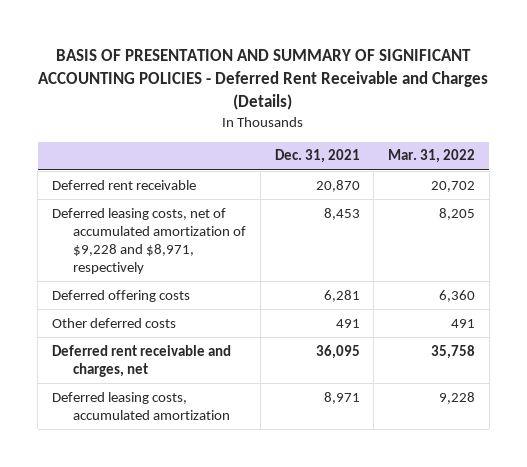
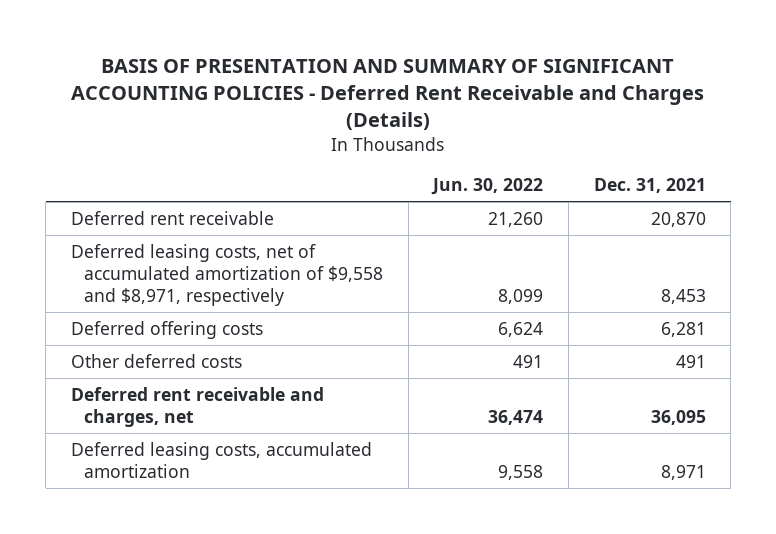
[387,149,475,164] Mar. 31, 2022 -> none
none -> [431,178,544,196] Jun. 30, 2022
[52,207,247,275] Deferred leasing costs, net of accumulated amortization of $9,228 and $8,971, respectively -> [70,243,384,307] Deferred leasing costs, net of accumulated amortization of $9,558 and $8,971, respectively

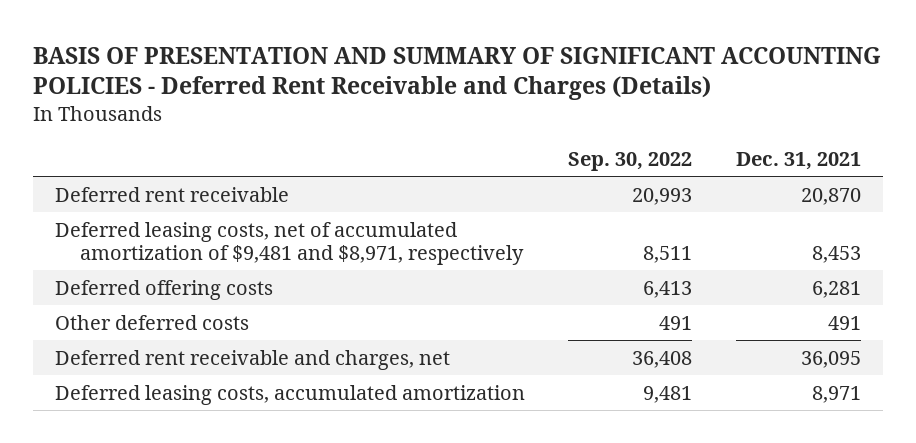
[431,178,544,196] Jun. 30, 2022 -> none
none -> [568,151,693,171] Sep. 30, 2022
[70,243,384,307] Deferred leasing costs, net of accumulated amortization of $9,558 and $8,971, respectively -> [54,221,524,266] Deferred leasing costs, net of accumulated amortization of $9,481 and $8,971, respectively

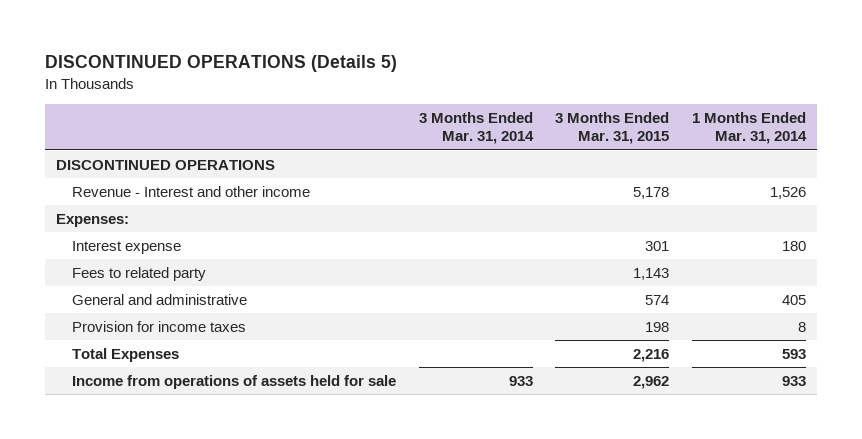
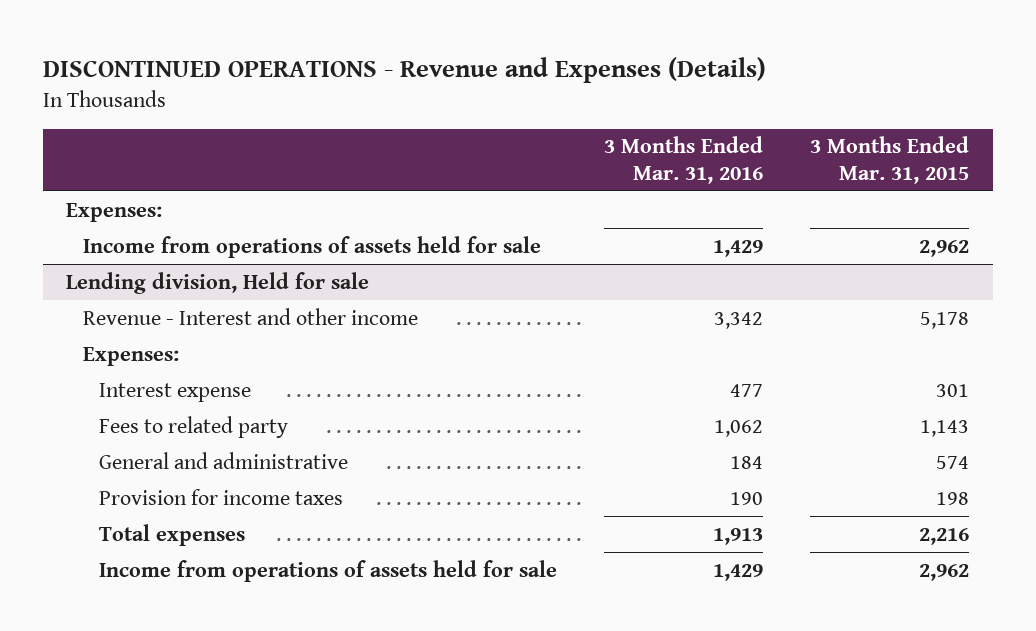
[44,55,397,73] DISCONTINUED OPERATIONS (Details 5) -> [42,57,766,84] DISCONTINUED OPERATIONS - Revenue and Expenses (Details)
[418,111,534,145] 3 Months Ended Mar. 31, 2014 -> none
[691,111,807,145] 1 Months Ended Mar. 31, 2014 -> none
none -> [604,136,764,184] 3 Months Ended Mar. 31, 2016
[56,159,276,170] DISCONTINUED OPERATIONS -> none
none -> [66,202,163,222] Expenses:
none -> [82,235,541,258] Income from operations of assets held for sale
none -> [66,271,370,294] Lending division, Held for sale
[72,347,180,362] Total Expenses -> [99,523,246,546] Total expenses

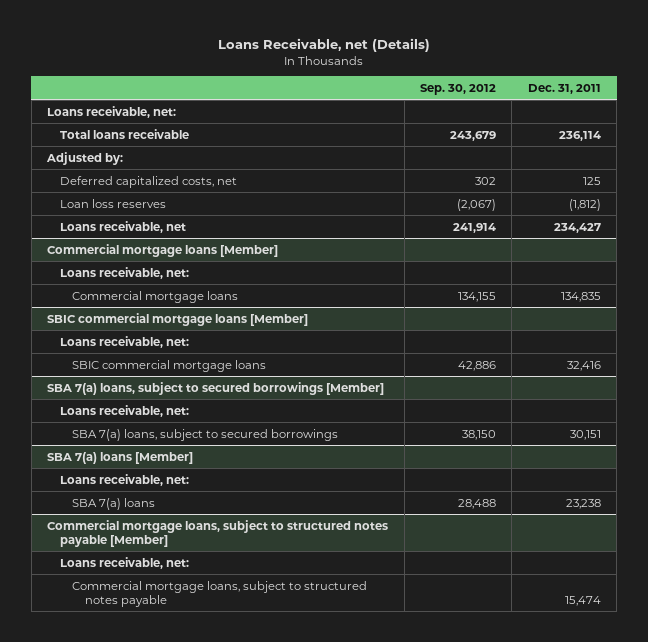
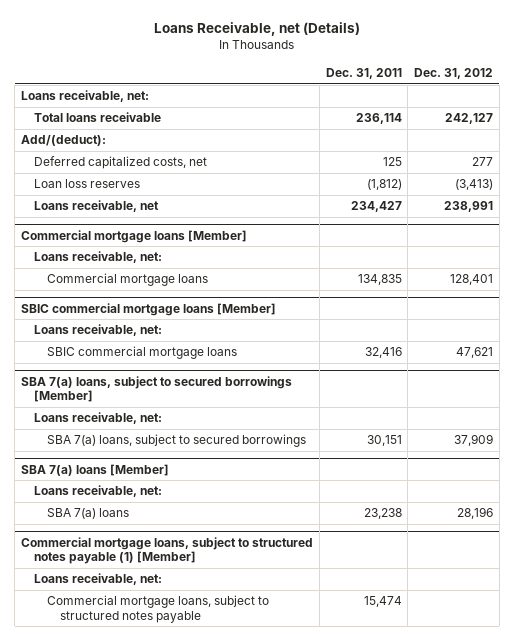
[420,83,497,95] Sep. 30, 2012 -> none
none -> [414,67,494,79] Dec. 31, 2012
[46,151,124,165] Adjusted by: -> [20,135,106,147] Add/(deduct):
[47,519,389,547] Commercial mortgage loans, subject to structured notes payable [Member] -> [20,536,313,564] Commercial mortgage loans, subject to structured notes payable (1) [Member]

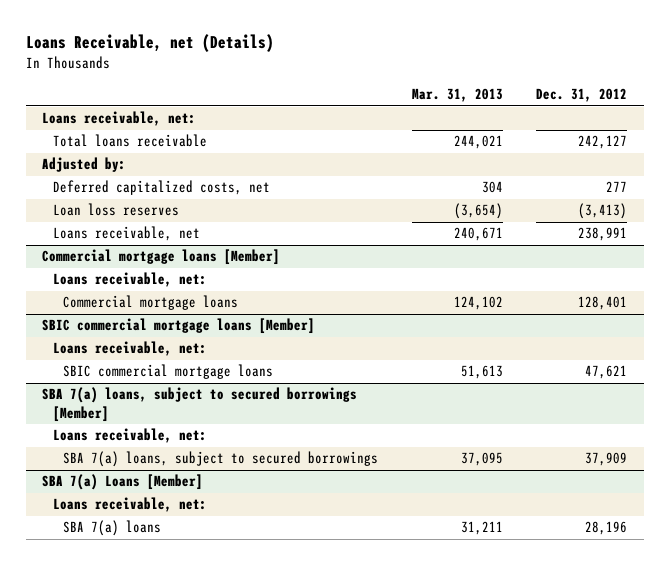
[325,67,402,79] Dec. 31, 2011 -> none
none -> [411,88,503,103] Mar. 31, 2013
[20,135,106,147] Add/(deduct): -> [42,157,127,173] Adjusted by:
[20,463,169,476] SBA 7(a) loans [Member] -> [42,474,204,491] SBA 7(a) Loans [Member]
[20,536,313,564] Commercial mortgage loans, subject to structured notes payable (1) [Member] -> none
[34,573,163,586] Loans receivable, net: -> none
[47,595,270,623] Commercial mortgage loans, subject to structured notes payable -> none

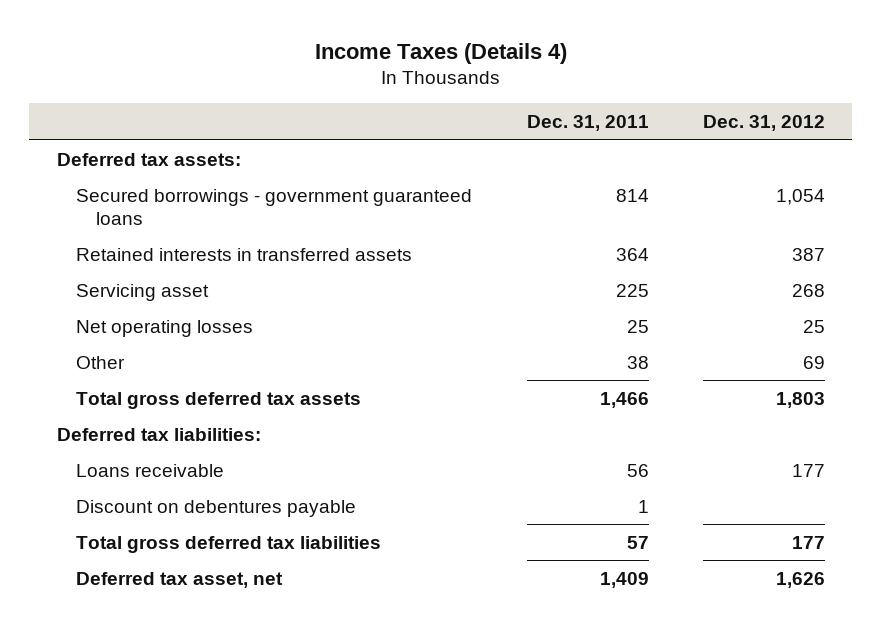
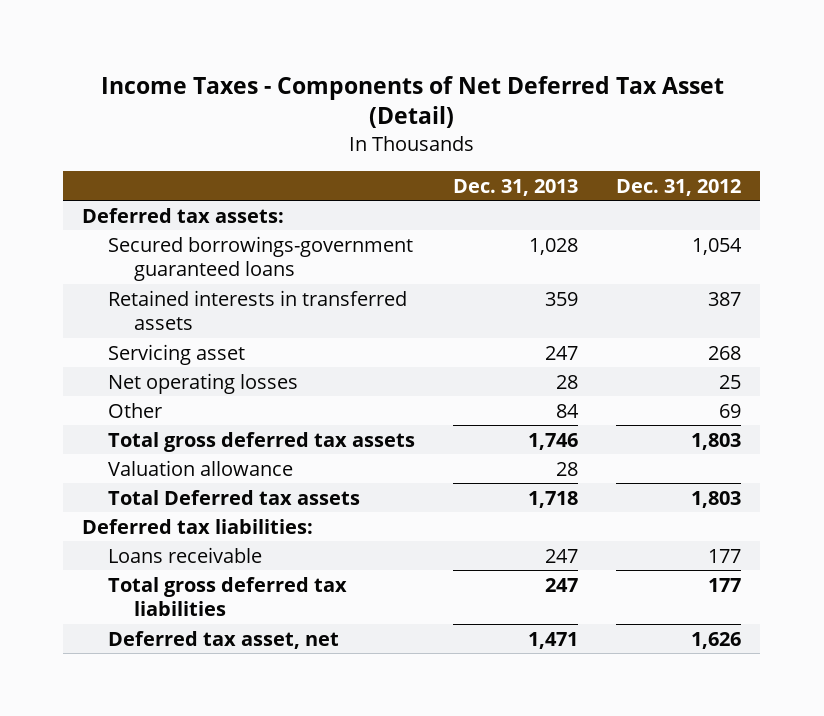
[314,42,567,64] Income Taxes (Details 4) -> [100,75,724,129] Income Taxes - Components of Net Deferred Tax Asset (Detail)
[526,115,649,132] Dec. 31, 2011 -> none
none -> [453,178,579,196] Dec. 31, 2013
[76,188,473,225] Secured borrowings - government guaranteed loans -> [107,235,413,282] Secured borrowings-government guaranteed loans
none -> [107,459,293,476] Valuation allowance
none -> [107,489,360,505] Total Deferred tax assets
[76,499,357,517] Discount on debentures payable -> none

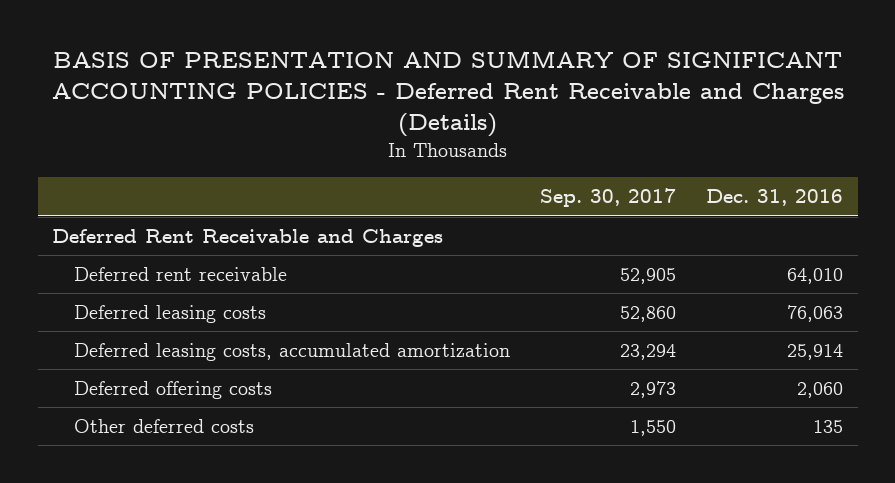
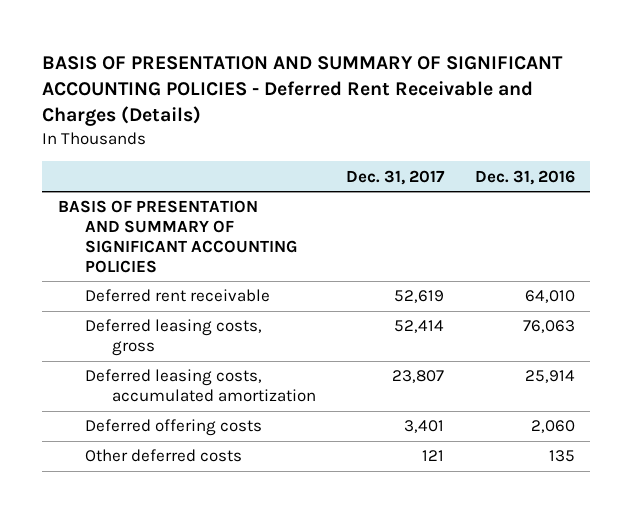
[539,188,676,208] Sep. 30, 2017 -> none
none -> [346,169,446,185] Dec. 31, 2017
[52,229,444,248] Deferred Rent Receivable and Charges -> none
none -> [57,200,298,273] BASIS OF PRESENTATION AND SUMMARY OF SIGNIFICANT ACCOUNTING POLICIES
[73,305,266,324] Deferred leasing costs -> [84,319,262,357] Deferred leasing costs, gross

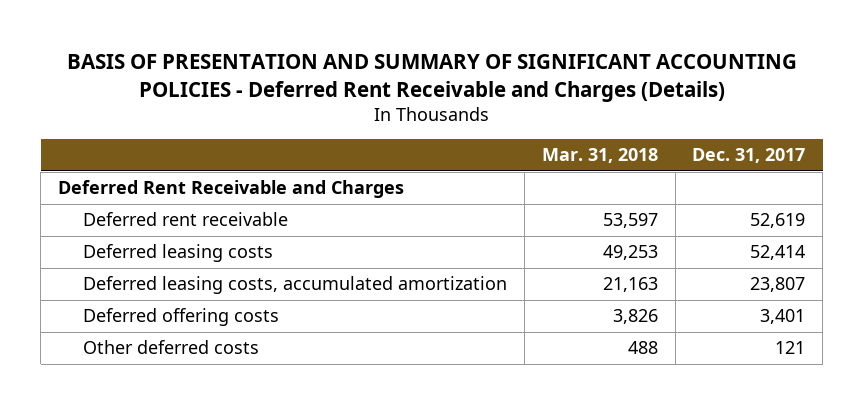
[474,169,575,185] Dec. 31, 2016 -> none
none -> [541,148,658,164] Mar. 31, 2018
[57,200,298,273] BASIS OF PRESENTATION AND SUMMARY OF SIGNIFICANT ACCOUNTING POLICIES -> none
none -> [58,180,405,199] Deferred Rent Receivable and Charges
[84,319,262,357] Deferred leasing costs, gross -> [83,244,274,263] Deferred leasing costs

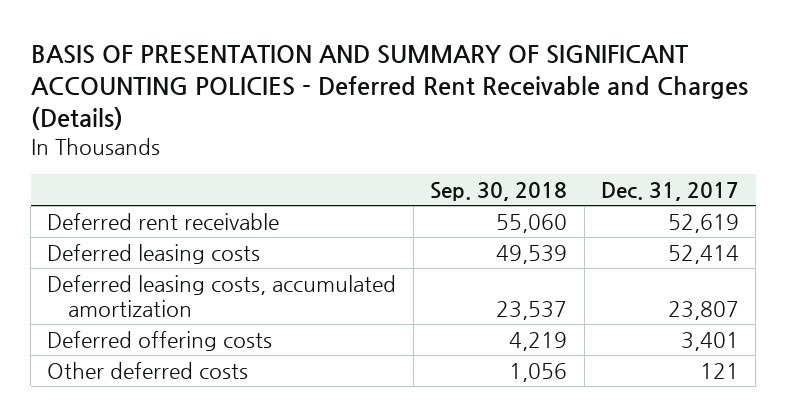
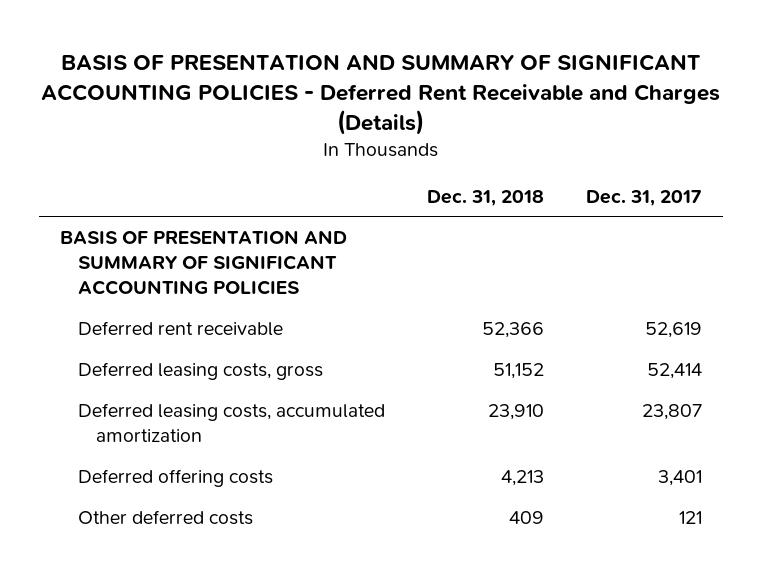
[430,181,568,201] Sep. 30, 2018 -> none
none -> [427,189,545,206] Dec. 31, 2018
none -> [60,229,348,296] BASIS OF PRESENTATION AND SUMMARY OF SIGNIFICANT ACCOUNTING POLICIES
[47,243,261,264] Deferred leasing costs -> [78,361,324,380] Deferred leasing costs, gross

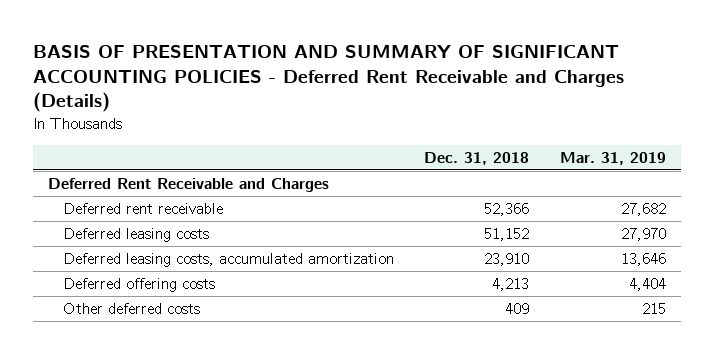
[586,189,703,206] Dec. 31, 2017 -> none
none -> [559,151,666,165] Mar. 31, 2019
[60,229,348,296] BASIS OF PRESENTATION AND SUMMARY OF SIGNIFICANT ACCOUNTING POLICIES -> none
none -> [48,178,330,193] Deferred Rent Receivable and Charges
[78,361,324,380] Deferred leasing costs, gross -> [62,228,209,243] Deferred leasing costs

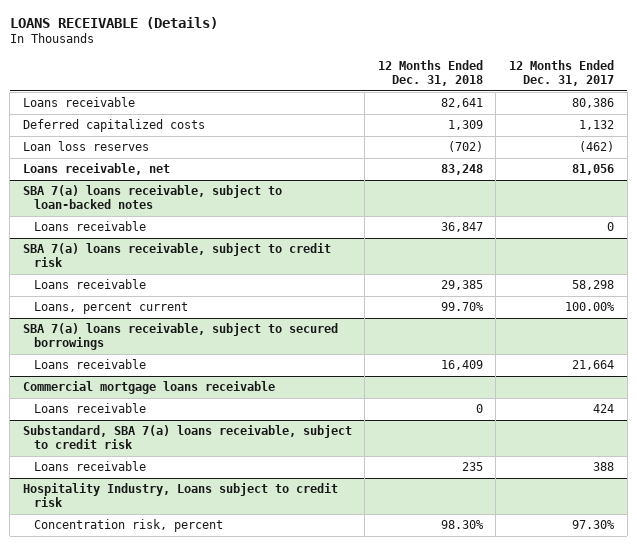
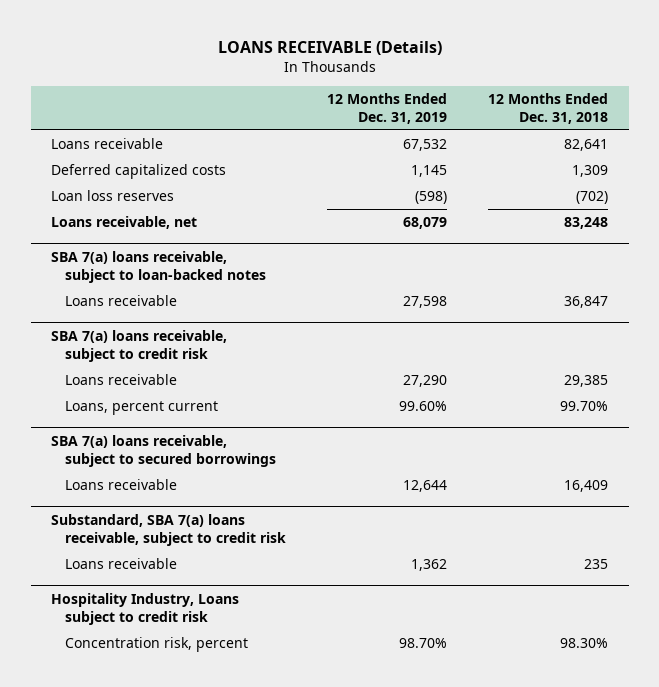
[508,59,614,87] 12 Months Ended Dec. 31, 2017 -> none
none -> [326,92,447,124] 12 Months Ended Dec. 31, 2019
[22,381,275,395] Commercial mortgage loans receivable -> none
[33,403,146,414] Loans receivable -> none

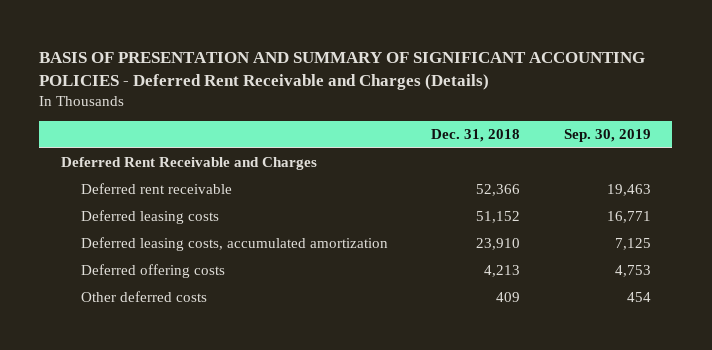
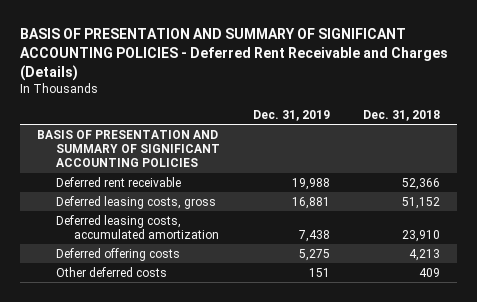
[563,129,651,143] Sep. 30, 2019 -> none
none -> [252,110,330,122] Dec. 31, 2019
[61,157,318,171] Deferred Rent Receivable and Charges -> none
none -> [36,129,220,168] BASIS OF PRESENTATION AND SUMMARY OF SIGNIFICANT ACCOUNTING POLICIES
[80,210,219,225] Deferred leasing costs -> [55,195,216,209] Deferred leasing costs, gross

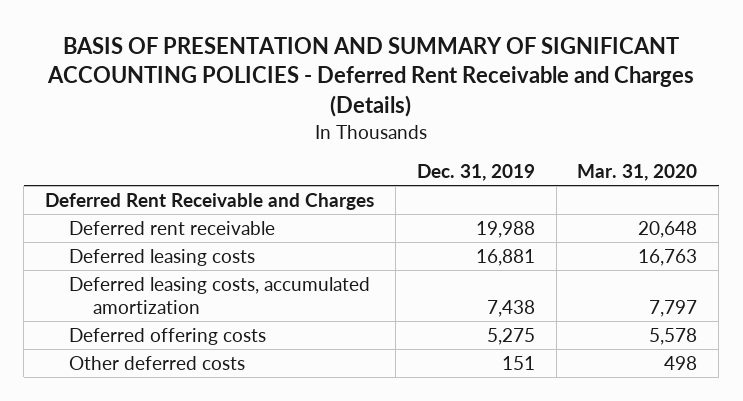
[362,110,440,122] Dec. 31, 2018 -> none
none -> [577,164,698,182] Mar. 31, 2020
[36,129,220,168] BASIS OF PRESENTATION AND SUMMARY OF SIGNIFICANT ACCOUNTING POLICIES -> none
none -> [45,192,375,210] Deferred Rent Receivable and Charges
[55,195,216,209] Deferred leasing costs, gross -> [69,248,256,266] Deferred leasing costs

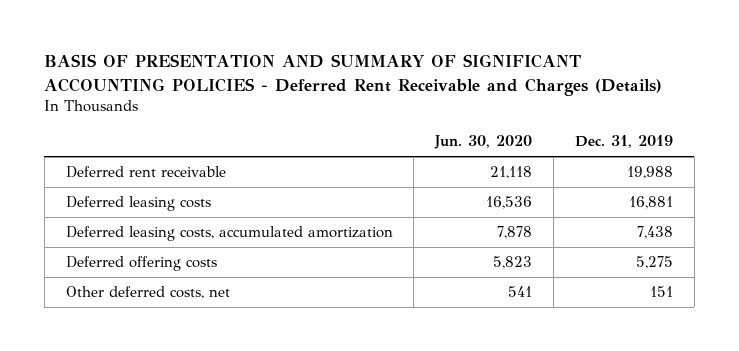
[577,164,698,182] Mar. 31, 2020 -> none
none -> [434,135,533,150] Jun. 30, 2020
[45,192,375,210] Deferred Rent Receivable and Charges -> none
[69,355,246,370] Other deferred costs -> [65,286,230,300] Other deferred costs, net

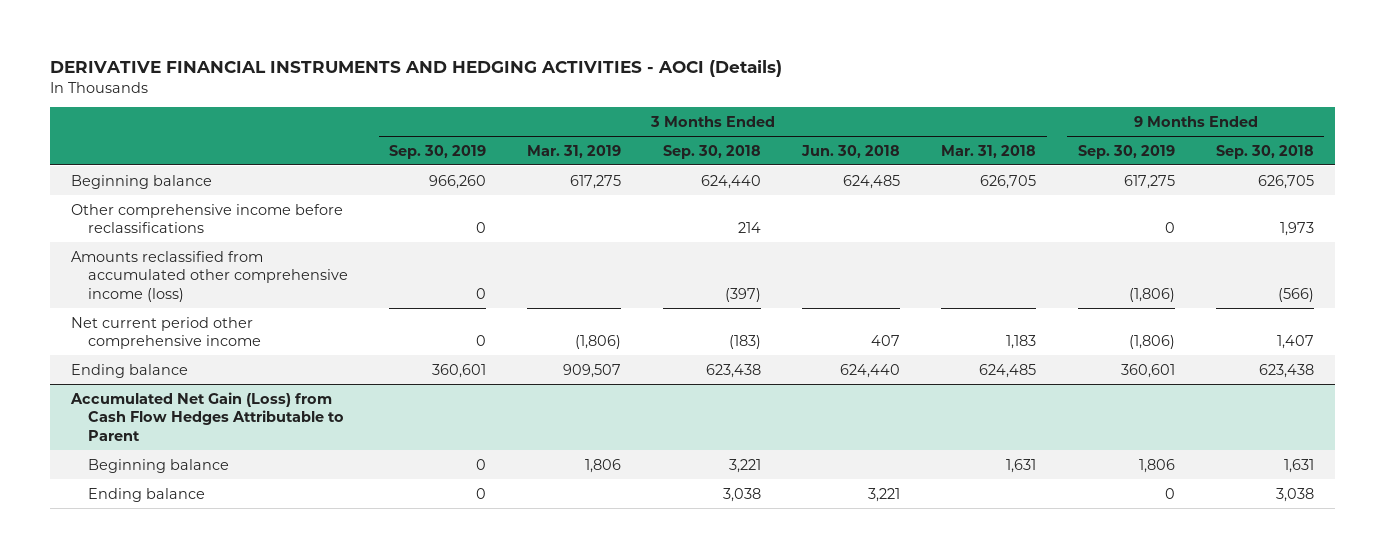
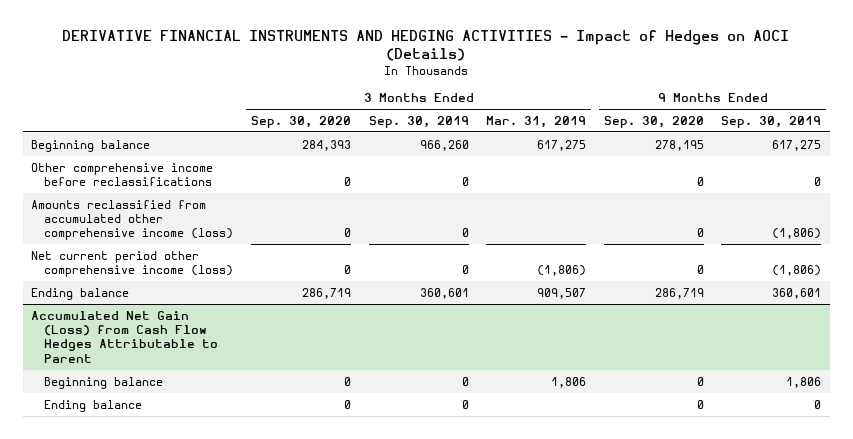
[49,59,782,77] DERIVATIVE FINANCIAL INSTRUMENTS AND HEDGING ACTIVITIES - AOCI (Details) -> [62,29,790,61] DERIVATIVE FINANCIAL INSTRUMENTS AND HEDGING ACTIVITIES - Impact of Hedges on AOCI (Details)
[662,144,761,159] Sep. 30, 2018 -> none
[801,144,901,158] Jun. 30, 2018 -> none
[941,144,1037,158] Mar. 31, 2018 -> none
[1216,144,1315,159] Sep. 30, 2018 -> none
none -> [250,115,351,128] Sep. 30, 2020
none -> [603,115,704,128] Sep. 30, 2020
[70,316,261,350] Net current period other comprehensive income -> [31,250,234,278] Net current period other comprehensive income (loss)

